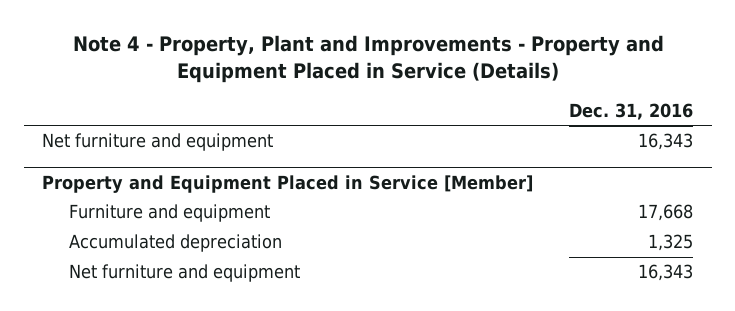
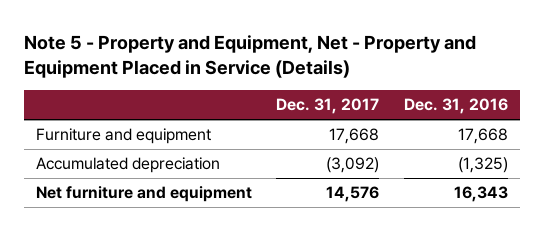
[72,34,664,83] Note 4 - Property, Plant and Improvements - Property and Equipment Placed in Service (Details) -> [23,34,476,78] Note 5 - Property and Equipment, Net - Property and Equipment Placed in Service (Details)
none -> [276,98,380,115] Dec. 31, 2017
[41,133,273,152] Net furniture and equipment -> none
[41,174,533,193] Property and Equipment Placed in Service [Member] -> none
[648,234,694,252] 1,325 -> [457,157,508,174] (1,325)

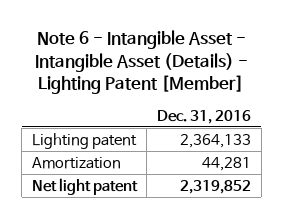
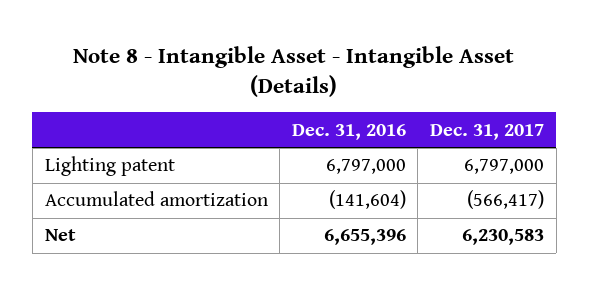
[35,30,249,95] Note 6 - Intangible Asset - Intangible Asset (Details) - Lighting Patent [Member] -> [73,45,515,97] Note 8 - Intangible Asset - Intangible Asset (Details)
none -> [430,123,545,140] Dec. 31, 2017
[180,133,252,148] 2,364,133 -> [325,159,406,175] 6,797,000
[31,156,121,169] Amortization -> [44,191,268,207] Accumulated amortization
[202,156,252,171] 44,281 -> [328,190,406,210] (141,604)
[31,177,138,195] Net light patent -> [44,229,76,242] Net
[180,179,252,194] 2,319,852 -> [323,229,406,246] 6,655,396

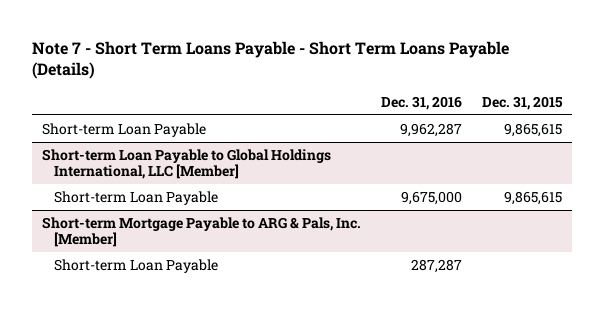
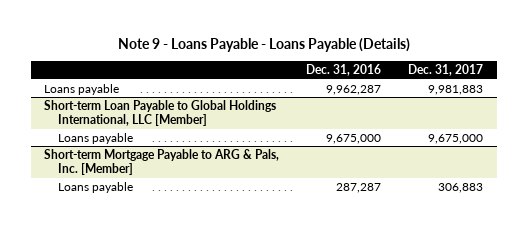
[32,40,510,79] Note 7 - Short Term Loans Payable - Short Term Loans Payable (Details) -> [117,38,410,53] Note 9 - Loans Payable - Loans Payable (Details)
[481,95,563,110] Dec. 31, 2015 -> none
none -> [408,64,484,77] Dec. 31, 2017
[42,123,207,138] Short-term Loan Payable -> [44,84,120,96] Loans payable
[54,191,219,206] Short-term Loan Payable -> [58,133,134,145] Loans payable
[54,259,219,274] Short-term Loan Payable -> [58,182,134,194] Loans payable

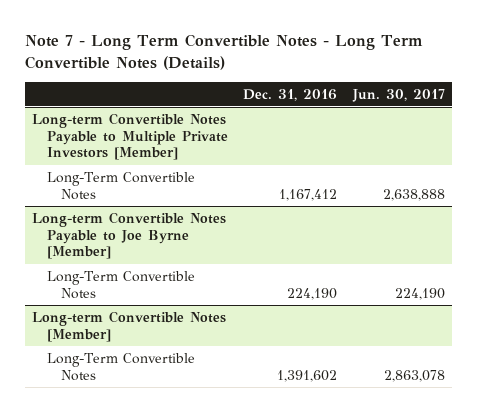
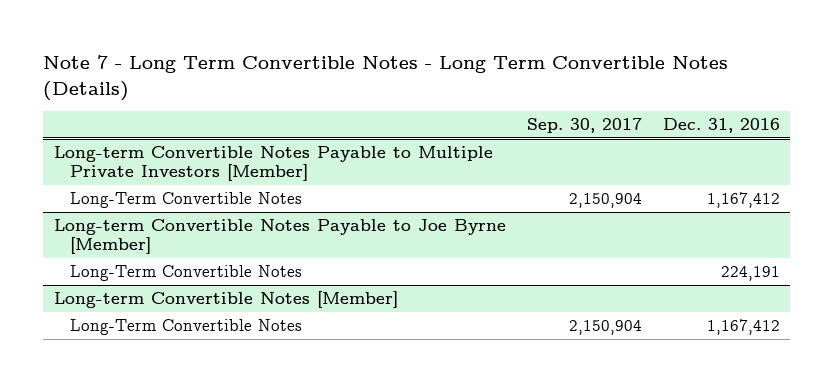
[351,88,445,102] Jun. 30, 2017 -> none
none -> [526,118,642,134] Sep. 30, 2017
[287,287,338,300] 224,190 -> [720,266,780,282] 224,191
[277,369,338,382] 1,391,602 -> [706,319,780,336] 1,167,412

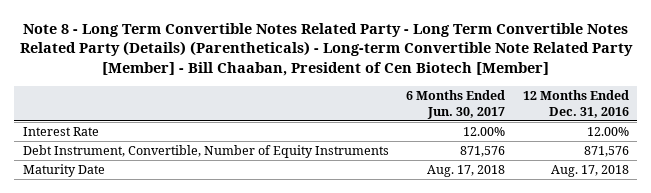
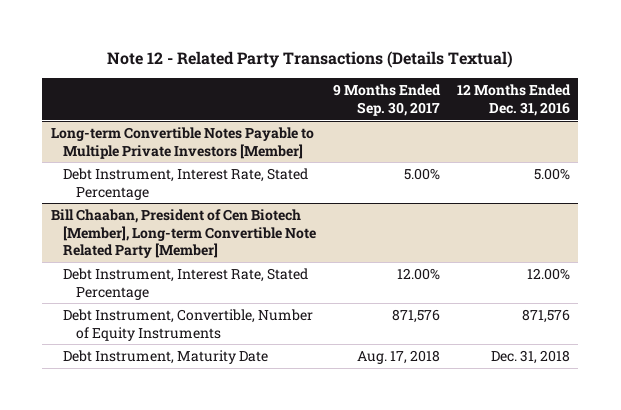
[19,22,633,77] Note 8 - Long Term Convertible Notes Related Party - Long Term Convertible Notes Related Party (Details) (Parentheticals) - Long-term Convertible Note Related Party [Member] - Bill Chaaban, President of Cen Biotech [Member] -> [107,51,514,69] Note 12 - Related Party Transactions (Details Textual)
[406,90,506,119] 6 Months Ended Jun. 30, 2017 -> none
none -> [333,84,442,116] 9 Months Ended Sep. 30, 2017
none -> [50,127,314,159] Long-term Convertible Notes Payable to Multiple Private Investors [Member]
[22,127,99,137] Interest Rate -> [63,168,309,200] Debt Instrument, Interest Rate, Stated Percentage
[586,127,629,137] 12.00% -> [533,168,570,181] 5.00%
none -> [50,209,317,258] Bill Chaaban, President of Cen Biotech [Member], Long-term Convertible Note Related Party [Member]
none -> [63,268,309,300] Debt Instrument, Interest Rate, Stated Percentage
[22,164,105,178] Maturity Date -> [63,350,269,365] Debt Instrument, Maturity Date
[550,165,629,178] Aug. 17, 2018 -> [490,350,570,365] Dec. 31, 2018

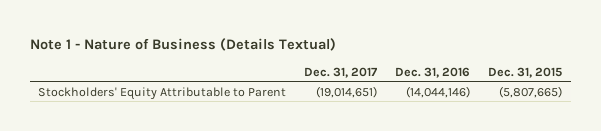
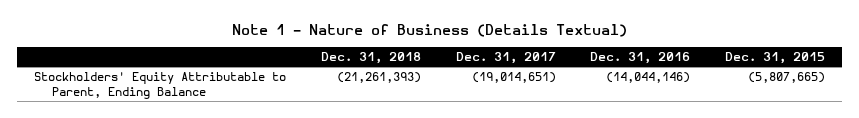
none -> [320,52,421,65] Dec. 31, 2018
[38,86,287,100] Stockholders' Equity Attributable to Parent -> [34,72,287,100] Stockholders' Equity Attributable to Parent, Ending Balance

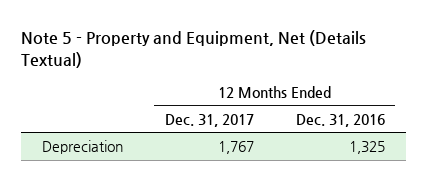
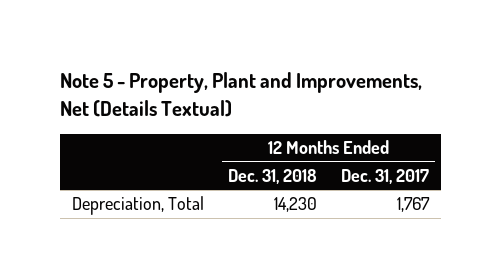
[21,29,367,68] Note 5 - Property and Equipment, Net (Details Textual) -> [60,72,423,118] Note 5 - Property, Plant and Improvements, Net (Details Textual)
[295,113,385,127] Dec. 31, 2016 -> none
none -> [228,168,318,184] Dec. 31, 2018
[42,140,124,155] Depreciation -> [72,196,205,216] Depreciation, Total

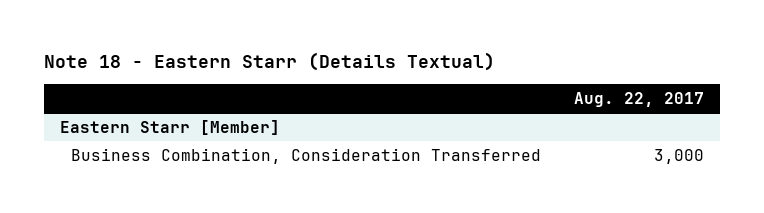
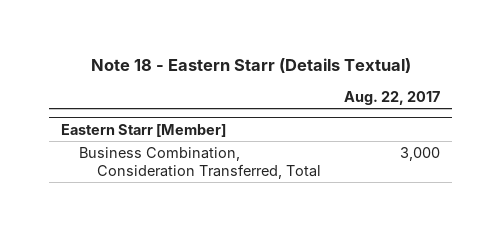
[71,147,542,164] Business Combination, Consideration Transferred -> [78,146,322,179] Business Combination, Consideration Transferred, Total

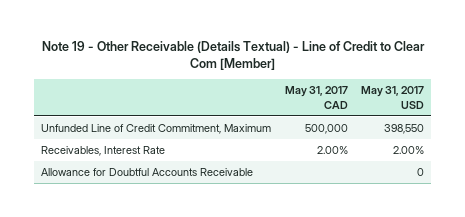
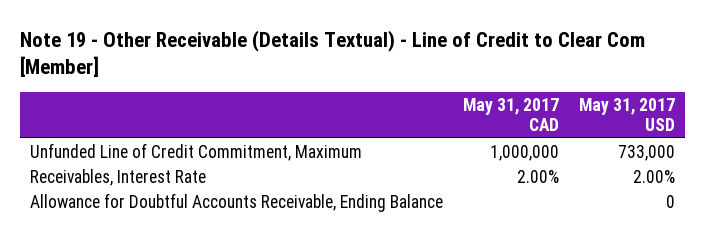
[304,124,348,135] 500,000 -> [489,144,559,161] 1,000,000
[384,124,425,135] 398,550 -> [617,144,675,161] 733,000
[40,168,253,177] Allowance for Doubtful Accounts Receivable -> [29,192,443,212] Allowance for Doubtful Accounts Receivable, Ending Balance

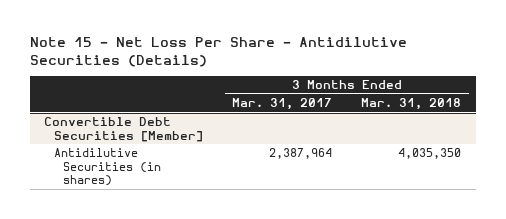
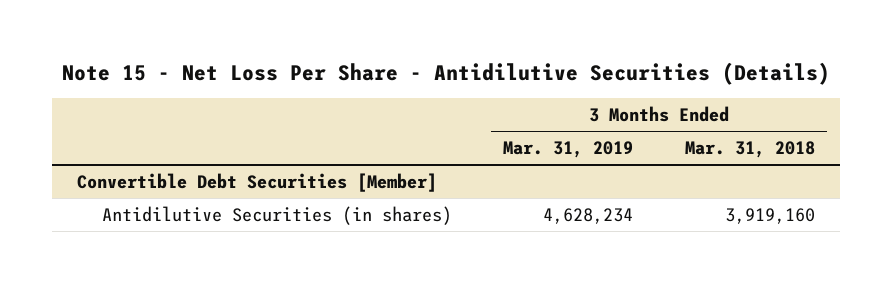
[232,98,333,111] Mar. 31, 2017 -> none
none -> [503,141,634,159] Mar. 31, 2019
[398,148,462,160] 4,035,350 -> [724,207,815,224] 3,919,160

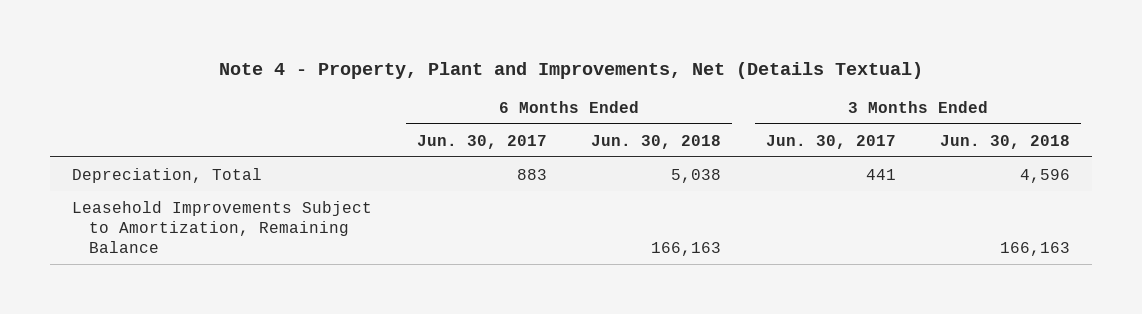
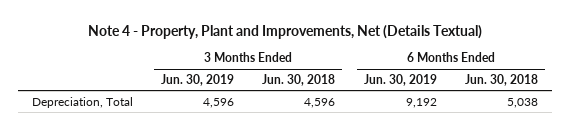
[416,134,547,149] Jun. 30, 2017 -> none
[765,134,896,149] Jun. 30, 2017 -> none
none -> [161,73,235,86] Jun. 30, 2019
none -> [363,73,437,86] Jun. 30, 2019
[72,200,373,253] Leasehold Improvements Subject to Amortization, Remaining Balance -> none

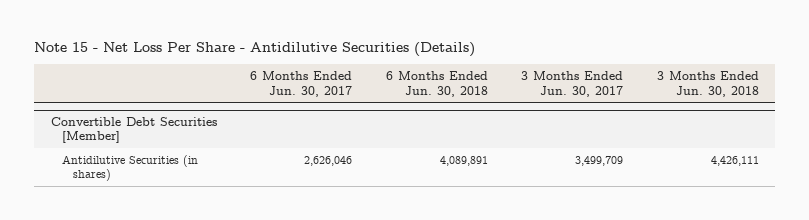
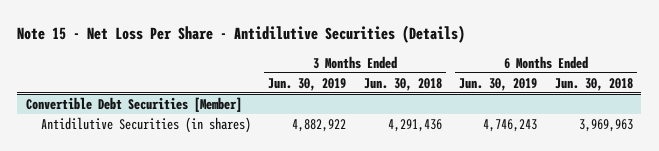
[250,71,353,97] 6 Months Ended Jun. 30, 2017 -> none
[521,71,624,97] 3 Months Ended Jun. 30, 2017 -> none
none -> [268,77,347,91] Jun. 30, 2019
none -> [459,77,538,91] Jun. 30, 2019
[439,155,488,166] 4,089,891 -> [578,118,633,132] 3,969,963
[710,155,759,166] 4,426,111 -> [387,118,442,132] 4,291,436

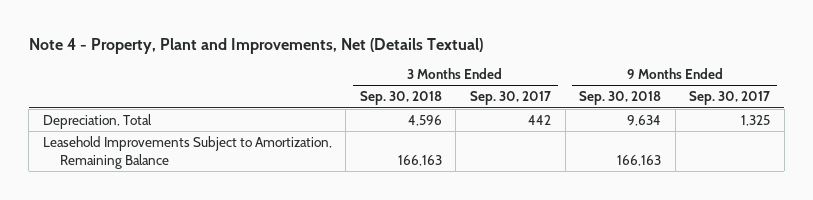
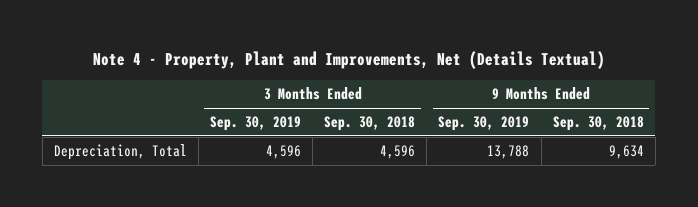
[469,91,551,106] Sep. 30, 2017 -> none
[689,91,771,106] Sep. 30, 2017 -> none
none -> [210,116,302,132] Sep. 30, 2019
none -> [438,116,530,132] Sep. 30, 2019
[42,135,332,169] Leasehold Improvements Subject to Amortization, Remaining Balance -> none

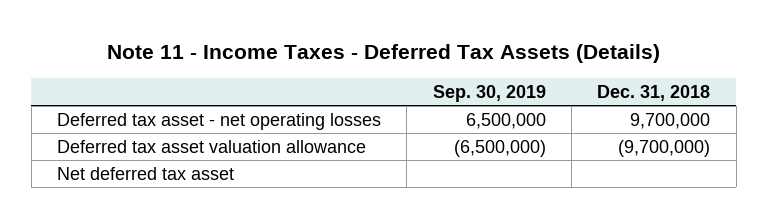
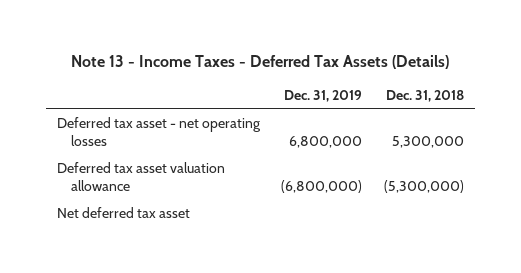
[106,44,660,64] Note 11 - Income Taxes - Deferred Tax Assets (Details) -> [71,55,450,70] Note 13 - Income Taxes - Deferred Tax Assets (Details)
[432,84,546,102] Sep. 30, 2019 -> none
none -> [284,89,363,102] Dec. 31, 2019
[630,112,711,129] 9,700,000 -> [391,135,464,148] 5,300,000
[618,139,711,157] (9,700,000) -> [383,179,464,193] (5,300,000)

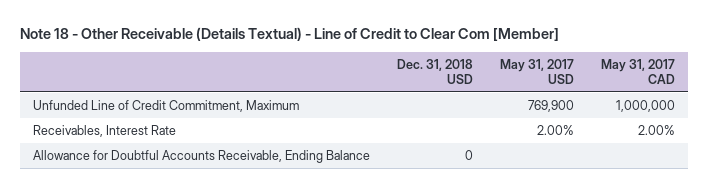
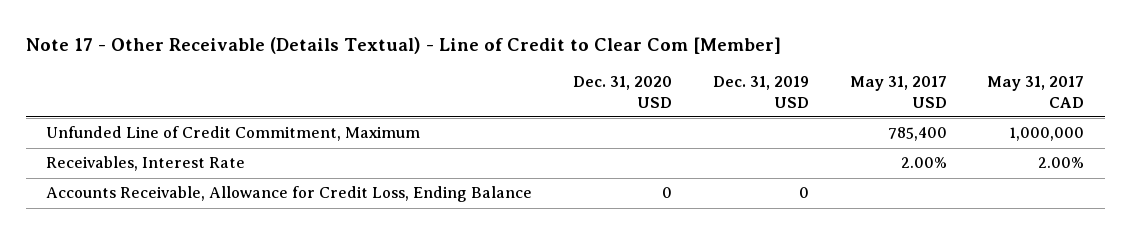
[19,27,559,42] Note 18 - Other Receivable (Details Textual) - Line of Credit to Clear Com [Member] -> [25,36,781,54] Note 17 - Other Receivable (Details Textual) - Line of Credit to Clear Com [Member]
[396,58,473,84] Dec. 31, 2018 USD -> none
none -> [573,75,673,108] Dec. 31, 2020 USD
none -> [712,75,809,108] Dec. 31, 2019 USD
[527,99,574,112] 769,900 -> [887,127,947,142] 785,400
[33,149,371,163] Allowance for Doubtful Accounts Receivable, Ending Balance -> [46,186,533,203] Accounts Receivable, Allowance for Credit Loss, Ending Balance

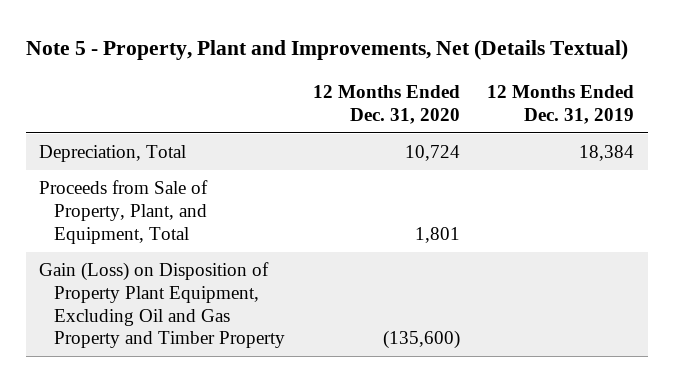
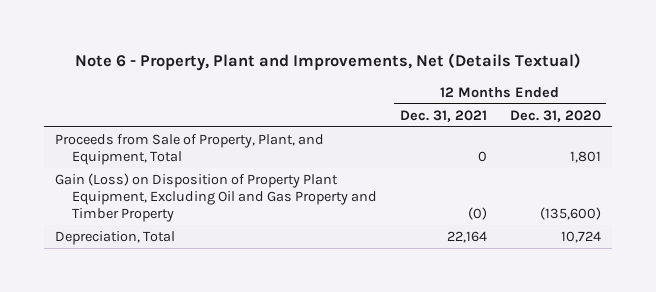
[25,40,628,61] Note 5 - Property, Plant and Improvements, Net (Details Textual) -> [74,53,581,72] Note 6 - Property, Plant and Improvements, Net (Details Textual)
[487,85,635,124] 12 Months Ended Dec. 31, 2019 -> none
none -> [399,109,487,122] Dec. 31, 2021
[39,145,187,163] Depreciation, Total -> [55,231,176,246] Depreciation, Total

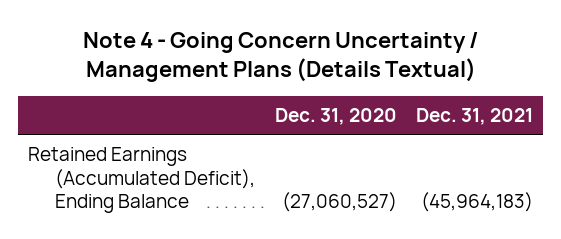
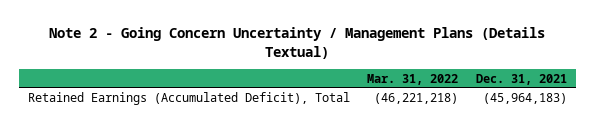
[82,31,479,83] Note 4 - Going Concern Uncertainty / Management Plans (Details Textual) -> [49,26,546,59] Note 2 - Going Concern Uncertainty / Management Plans (Details Textual)
[274,108,397,126] Dec. 31, 2020 -> none
none -> [367,73,459,85] Mar. 31, 2022
[28,147,256,214] Retained Earnings (Accumulated Deficit), Ending Balance -> [27,91,350,105] Retained Earnings (Accumulated Deficit), Total

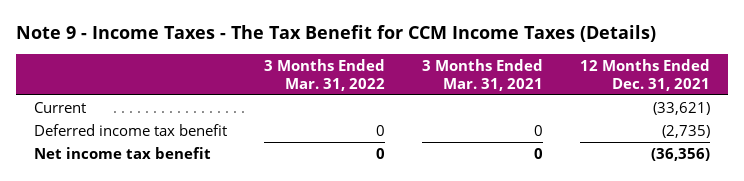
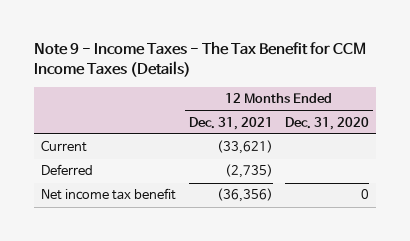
[263,58,385,91] 3 Months Ended Mar. 31, 2022 -> none
[421,58,543,91] 3 Months Ended Mar. 31, 2021 -> none
none -> [285,116,370,130] Dec. 31, 2020
[34,123,228,136] Deferred income tax benefit -> [40,164,93,176] Deferred

